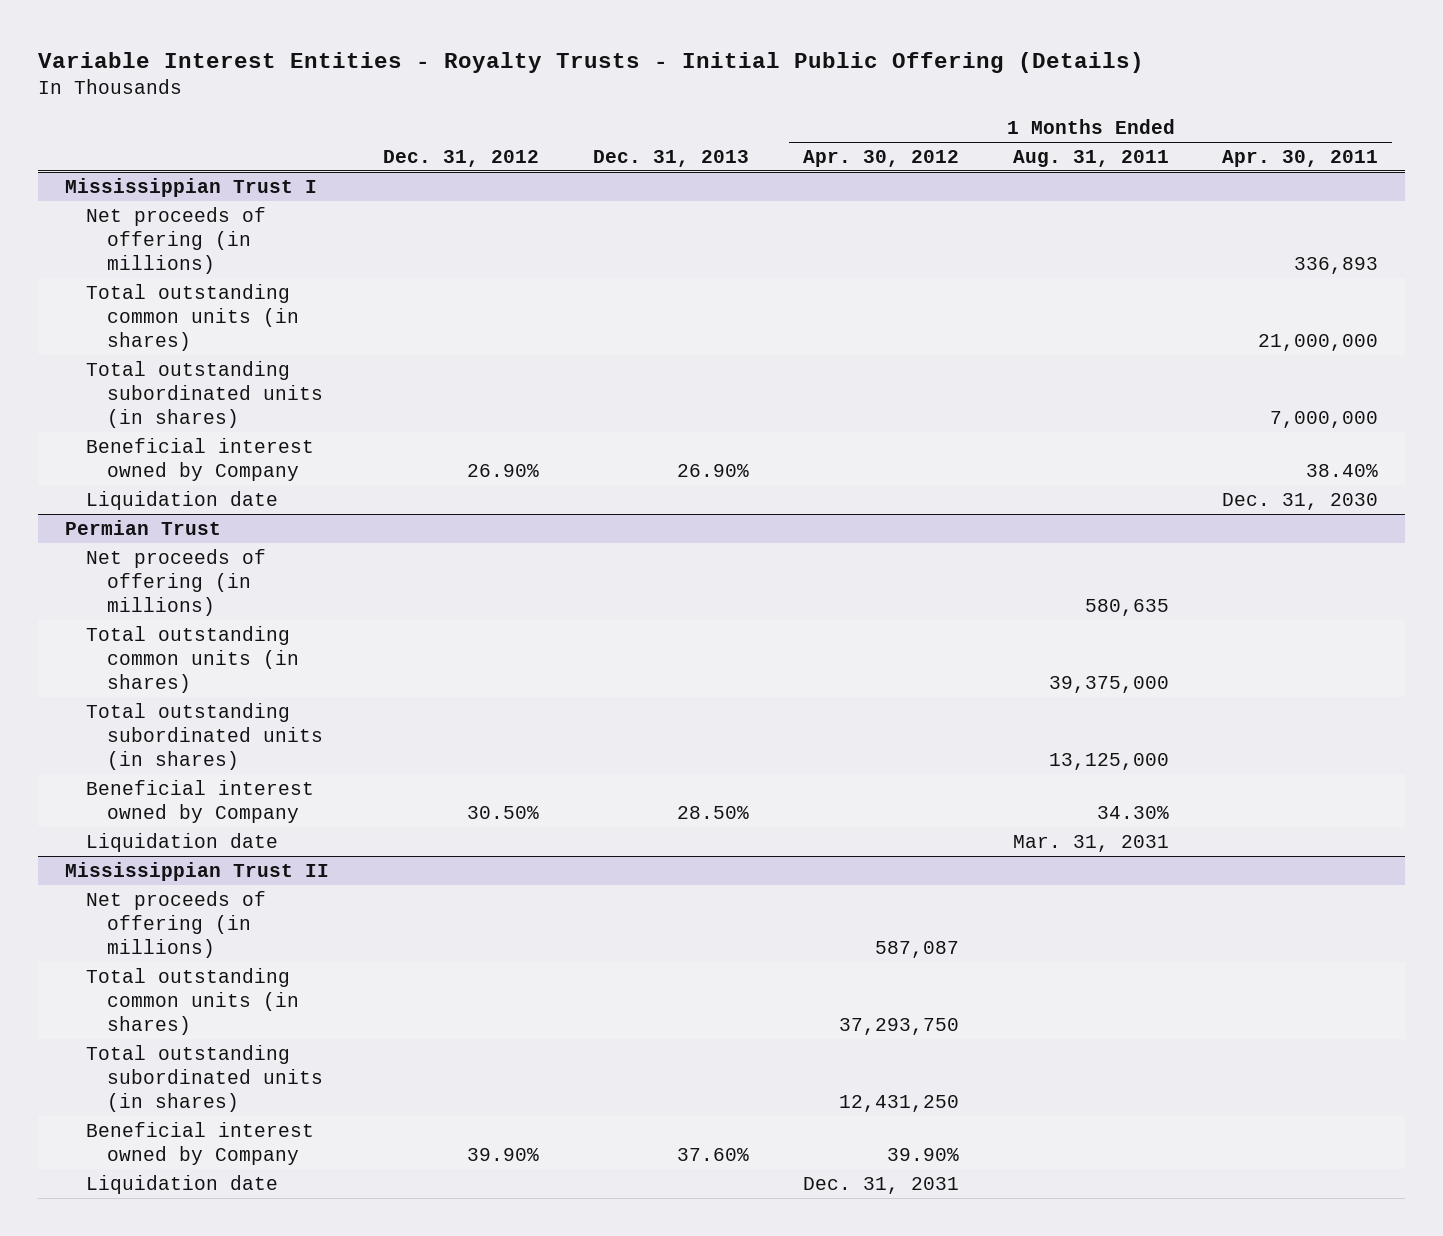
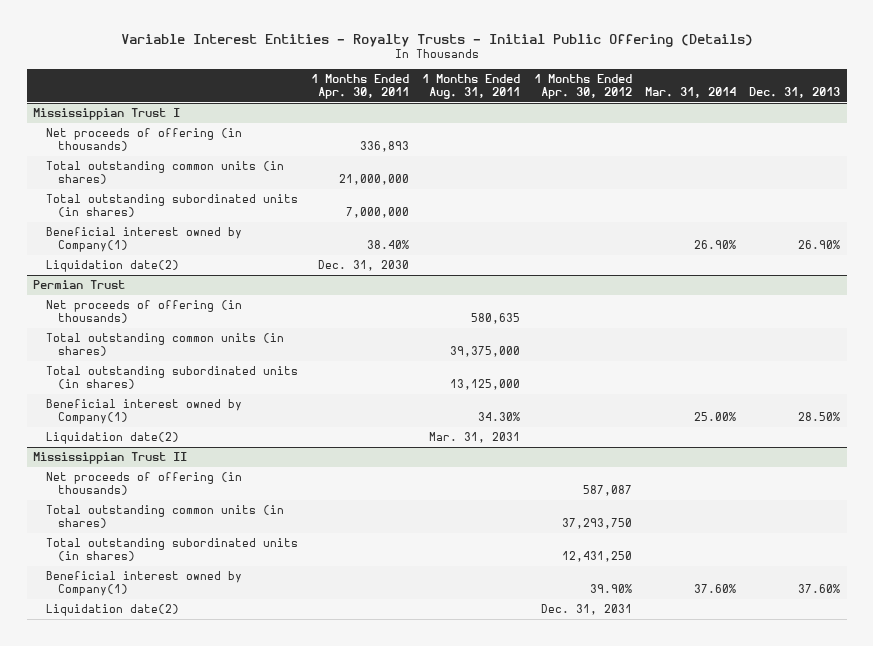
[382,149,539,167] Dec. 31, 2012 -> none
none -> [644,87,736,99] Mar. 31, 2014
[85,206,266,274] Net proceeds of offering (in millions) -> [45,127,242,152] Net proceeds of offering (in thousands)
[85,437,314,481] Beneficial interest owned by Company -> [45,226,242,253] Beneficial interest owned by Company(1)
[85,490,278,510] Liquidation date -> [45,259,179,272] Liquidation date(2)
[85,548,266,616] Net proceeds of offering (in millions) -> [45,299,242,324] Net proceeds of offering (in thousands)
[85,779,314,823] Beneficial interest owned by Company -> [45,398,242,425] Beneficial interest owned by Company(1)
[85,832,278,852] Liquidation date -> [45,431,179,444] Liquidation date(2)
[85,890,266,958] Net proceeds of offering (in millions) -> [45,471,242,496] Net proceeds of offering (in thousands)
[85,1121,314,1165] Beneficial interest owned by Company -> [45,570,242,597] Beneficial interest owned by Company(1)
[85,1174,278,1194] Liquidation date -> [45,603,179,616] Liquidation date(2)

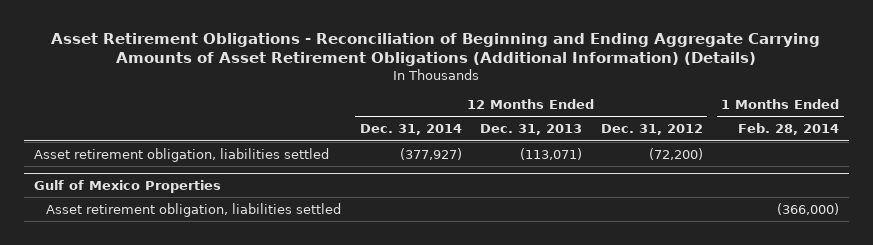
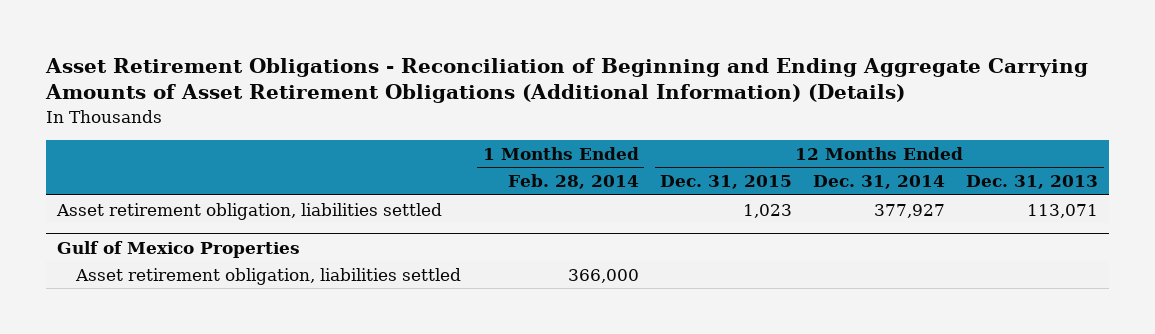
[600,124,703,136] Dec. 31, 2012 -> none
none -> [659,175,792,190] Dec. 31, 2015
[399,147,462,160] (377,927) -> [874,204,946,219] 377,927
[520,147,583,160] (113,071) -> [1027,204,1099,219] 113,071
[777,202,840,215] (366,000) -> [567,269,639,284] 366,000

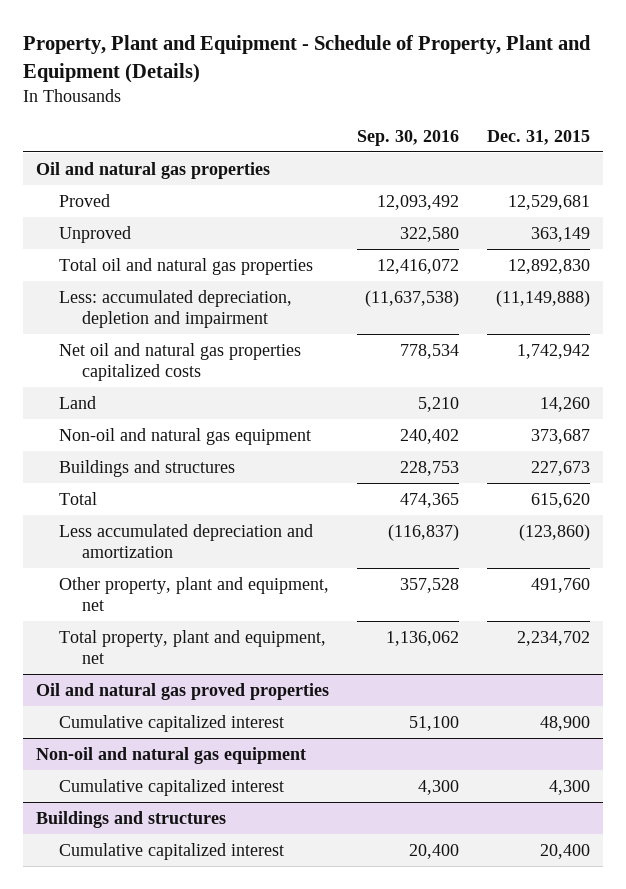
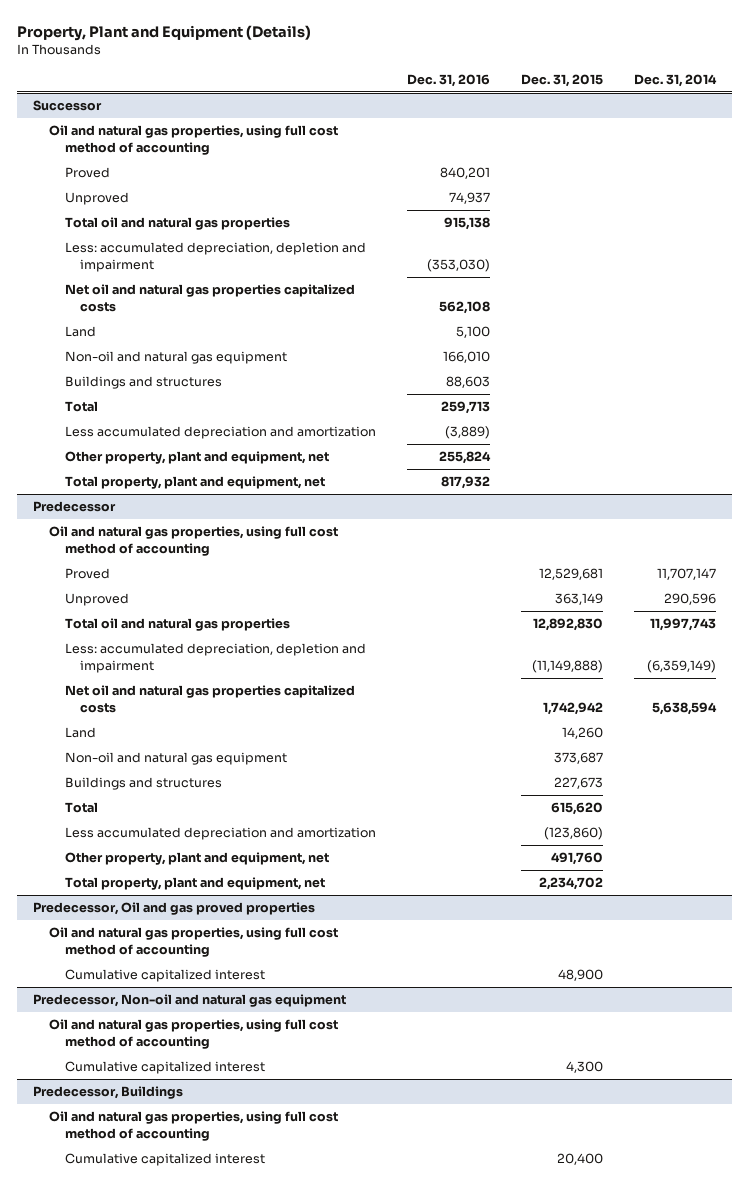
[22,35,591,83] Property, Plant and Equipment - Schedule of Property, Plant and Equipment (Details) -> [17,24,312,41] Property, Plant and Equipment (Details)
[356,129,459,146] Sep. 30, 2016 -> none
none -> [406,74,490,88] Dec. 31, 2016
none -> [634,74,718,88] Dec. 31, 2014
none -> [32,100,102,112] Successor
none -> [48,125,338,155] Oil and natural gas properties, using full cost method of accounting
none -> [64,167,110,179] Proved
none -> [64,192,129,206] Unproved
none -> [64,217,290,231] Total oil and natural gas properties
none -> [64,242,366,272] Less: accumulated depreciation, depletion and impairment
none -> [64,284,355,312] Net oil and natural gas properties capitalized costs
none -> [64,326,96,338] Land
none -> [64,351,287,365] Non-oil and natural gas equipment
none -> [64,376,222,390] Buildings and structures
none -> [64,401,98,413] Total
none -> [64,426,376,440] Less accumulated depreciation and amortization
none -> [64,451,329,465] Other property, plant and equipment, net
none -> [64,476,325,490] Total property, plant and equipment, net
none -> [32,501,116,513] Predecessor
[36,161,271,179] Oil and natural gas properties -> [48,526,338,556] Oil and natural gas properties, using full cost method of accounting
[36,682,330,700] Oil and natural gas proved properties -> [32,902,315,916] Predecessor, Oil and gas proved properties
none -> [48,927,338,957] Oil and natural gas properties, using full cost method of accounting
[36,746,307,764] Non-oil and natural gas equipment -> [32,994,346,1008] Predecessor, Non-oil and natural gas equipment
none -> [48,1019,338,1049] Oil and natural gas properties, using full cost method of accounting
[36,810,227,828] Buildings and structures -> [32,1086,183,1100] Predecessor, Buildings
none -> [48,1111,338,1141] Oil and natural gas properties, using full cost method of accounting

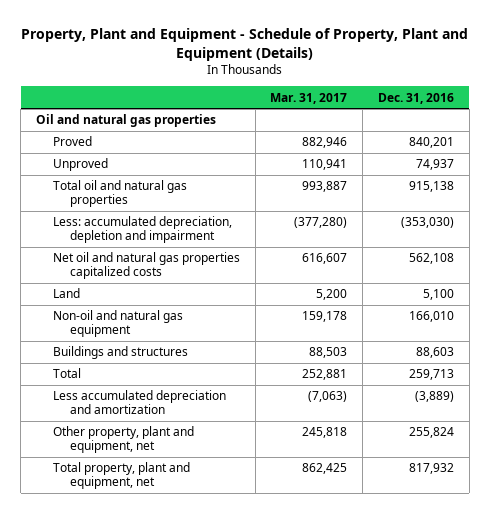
[17,24,312,41] Property, Plant and Equipment (Details) -> [20,28,468,62] Property, Plant and Equipment - Schedule of Property, Plant and Equipment (Details)
[521,74,604,88] Dec. 31, 2015 -> none
[634,74,718,88] Dec. 31, 2014 -> none
none -> [270,92,348,104] Mar. 31, 2017
[32,100,102,112] Successor -> none
[48,125,338,155] Oil and natural gas properties, using full cost method of accounting -> [35,114,216,128] Oil and natural gas properties
[32,501,116,513] Predecessor -> none
[48,526,338,556] Oil and natural gas properties, using full cost method of accounting -> none
[64,568,110,580] Proved -> none
[64,593,129,607] Unproved -> none
[64,618,290,632] Total oil and natural gas properties -> none
[64,643,366,673] Less: accumulated depreciation, depletion and impairment -> none
[64,685,355,713] Net oil and natural gas properties capitalized costs -> none
[64,727,96,739] Land -> none
[64,752,287,766] Non-oil and natural gas equipment -> none
[64,777,222,791] Buildings and structures -> none
[64,802,98,814] Total -> none
[64,827,376,841] Less accumulated depreciation and amortization -> none
[64,852,329,866] Other property, plant and equipment, net -> none
[64,877,325,891] Total property, plant and equipment, net -> none
[32,902,315,916] Predecessor, Oil and gas proved properties -> none
[48,927,338,957] Oil and natural gas properties, using full cost method of accounting -> none
[64,969,265,983] Cumulative capitalized interest -> none
[32,994,346,1008] Predecessor, Non-oil and natural gas equipment -> none
[48,1019,338,1049] Oil and natural gas properties, using full cost method of accounting -> none
[64,1061,265,1075] Cumulative capitalized interest -> none
[32,1086,183,1100] Predecessor, Buildings -> none
[48,1111,338,1141] Oil and natural gas properties, using full cost method of accounting -> none
[64,1153,265,1167] Cumulative capitalized interest -> none

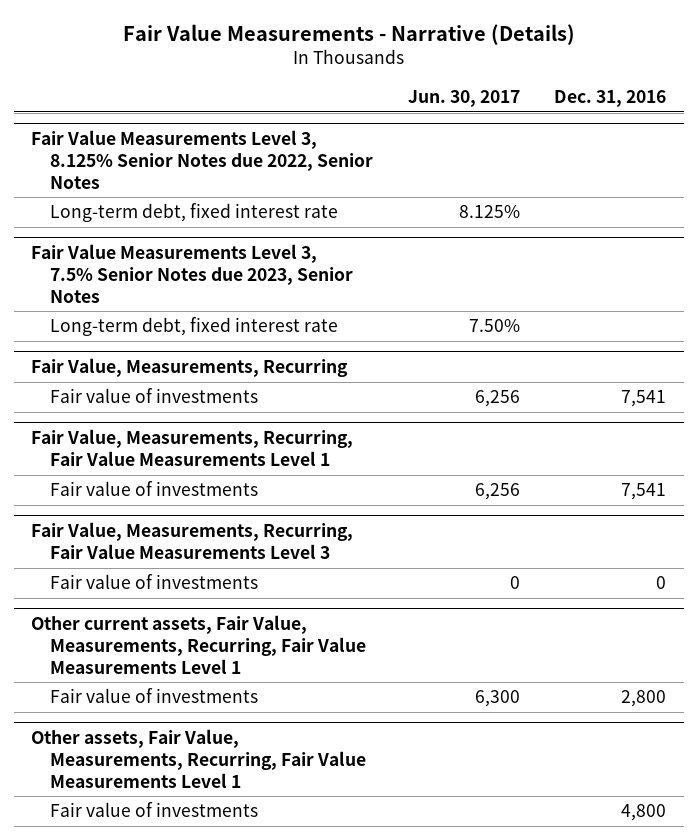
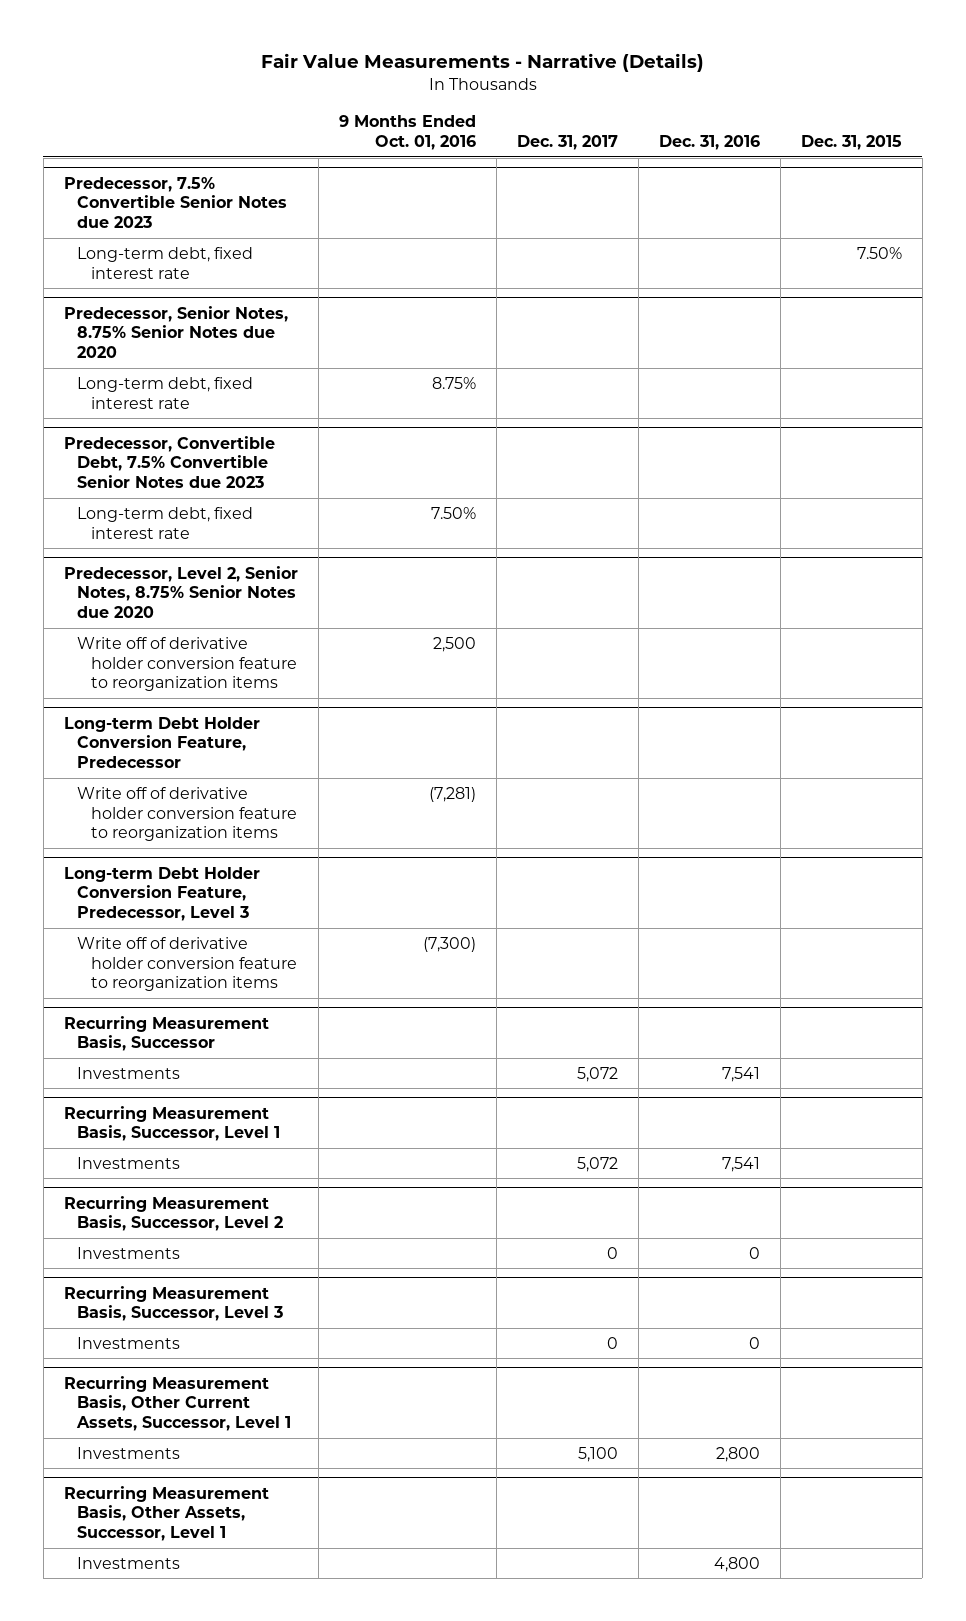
[407,89,520,107] Jun. 30, 2017 -> none
none -> [338,115,476,151] 9 Months Ended Oct. 01, 2016
none -> [516,135,618,151] Dec. 31, 2017
none -> [800,135,902,151] Dec. 31, 2015
[31,130,374,189] Fair Value Measurements Level 3, 8.125% Senior Notes due 2022, Senior Notes -> none
[50,203,339,223] Long-term debt, fixed interest rate -> none
[31,244,354,303] Fair Value Measurements Level 3, 7.5% Senior Notes due 2023, Senior Notes -> none
[50,317,339,337] Long-term debt, fixed interest rate -> none
[31,358,349,378] Fair Value, Measurements, Recurring -> none
[50,388,259,404] Fair value of investments -> none
none -> [63,176,288,229] Predecessor, 7.5% Convertible Senior Notes due 2023
none -> [77,246,254,279] Long-term debt, fixed interest rate
none -> [63,305,288,359] Predecessor, Senior Notes, 8.75% Senior Notes due 2020
none -> [77,376,254,409] Long-term debt, fixed interest rate
none -> [63,435,275,489] Predecessor, Convertible Debt, 7.5% Convertible Senior Notes due 2023
none -> [77,506,254,539] Long-term debt, fixed interest rate
none -> [63,565,298,619] Predecessor, Level 2, Senior Notes, 8.75% Senior Notes due 2020
none -> [77,636,297,692] Write off of derivative holder conversion feature to reorganization items
none -> [63,716,260,769] Long-term Debt Holder Conversion Feature, Predecessor
none -> [77,786,297,842] Write off of derivative holder conversion feature to reorganization items
none -> [63,866,260,922] Long-term Debt Holder Conversion Feature, Predecessor, Level 3
none -> [77,936,297,992] Write off of derivative holder conversion feature to reorganization items
none -> [63,1015,269,1052] Recurring Measurement Basis, Successor
none -> [77,1066,181,1079] Investments
[31,429,354,466] Fair Value, Measurements, Recurring, Fair Value Measurements Level 1 -> [63,1105,281,1142] Recurring Measurement Basis, Successor, Level 1
[50,481,259,497] Fair value of investments -> [77,1156,181,1169] Investments
none -> [63,1195,284,1232] Recurring Measurement Basis, Successor, Level 2
none -> [77,1246,181,1259] Investments
[31,522,354,559] Fair Value, Measurements, Recurring, Fair Value Measurements Level 3 -> [63,1285,284,1322] Recurring Measurement Basis, Successor, Level 3
[50,574,259,590] Fair value of investments -> [77,1336,181,1349] Investments
[31,615,367,674] Other current assets, Fair Value, Measurements, Recurring, Fair Value Measurements Level 1 -> [63,1375,292,1432] Recurring Measurement Basis, Other Current Assets, Successor, Level 1
[50,688,259,704] Fair value of investments -> [77,1446,181,1459] Investments
[31,729,367,788] Other assets, Fair Value, Measurements, Recurring, Fair Value Measurements Level 1 -> [63,1485,269,1542] Recurring Measurement Basis, Other Assets, Successor, Level 1
[50,802,259,818] Fair value of investments -> [77,1556,181,1569] Investments

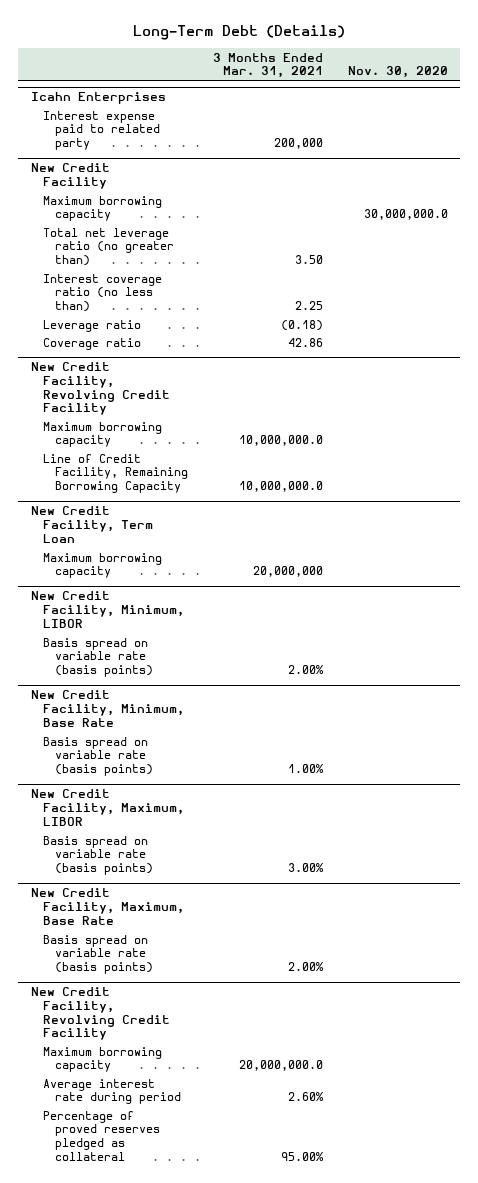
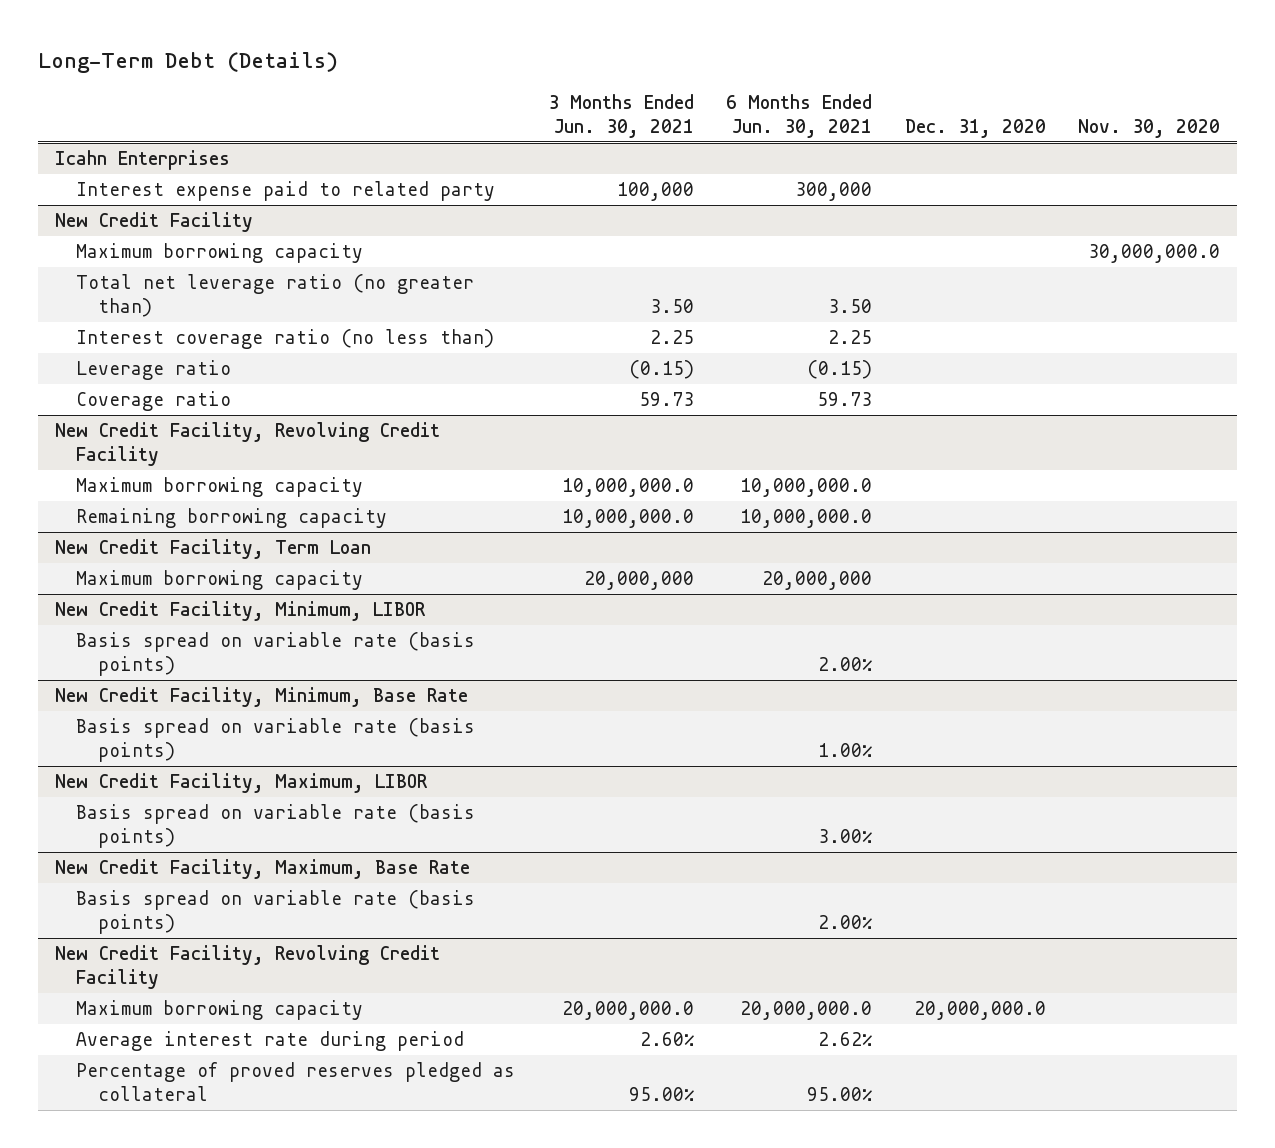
[213,52,324,79] 3 Months Ended Mar. 31, 2021 -> none
none -> [547,93,694,138] 3 Months Ended Jun. 30, 2021
none -> [726,93,873,138] 6 Months Ended Jun. 30, 2021
none -> [904,118,1046,138] Dec. 31, 2020
[43,453,189,493] Line of Credit Facility, Remaining Borrowing Capacity -> [76,507,388,528] Remaining borrowing capacity

